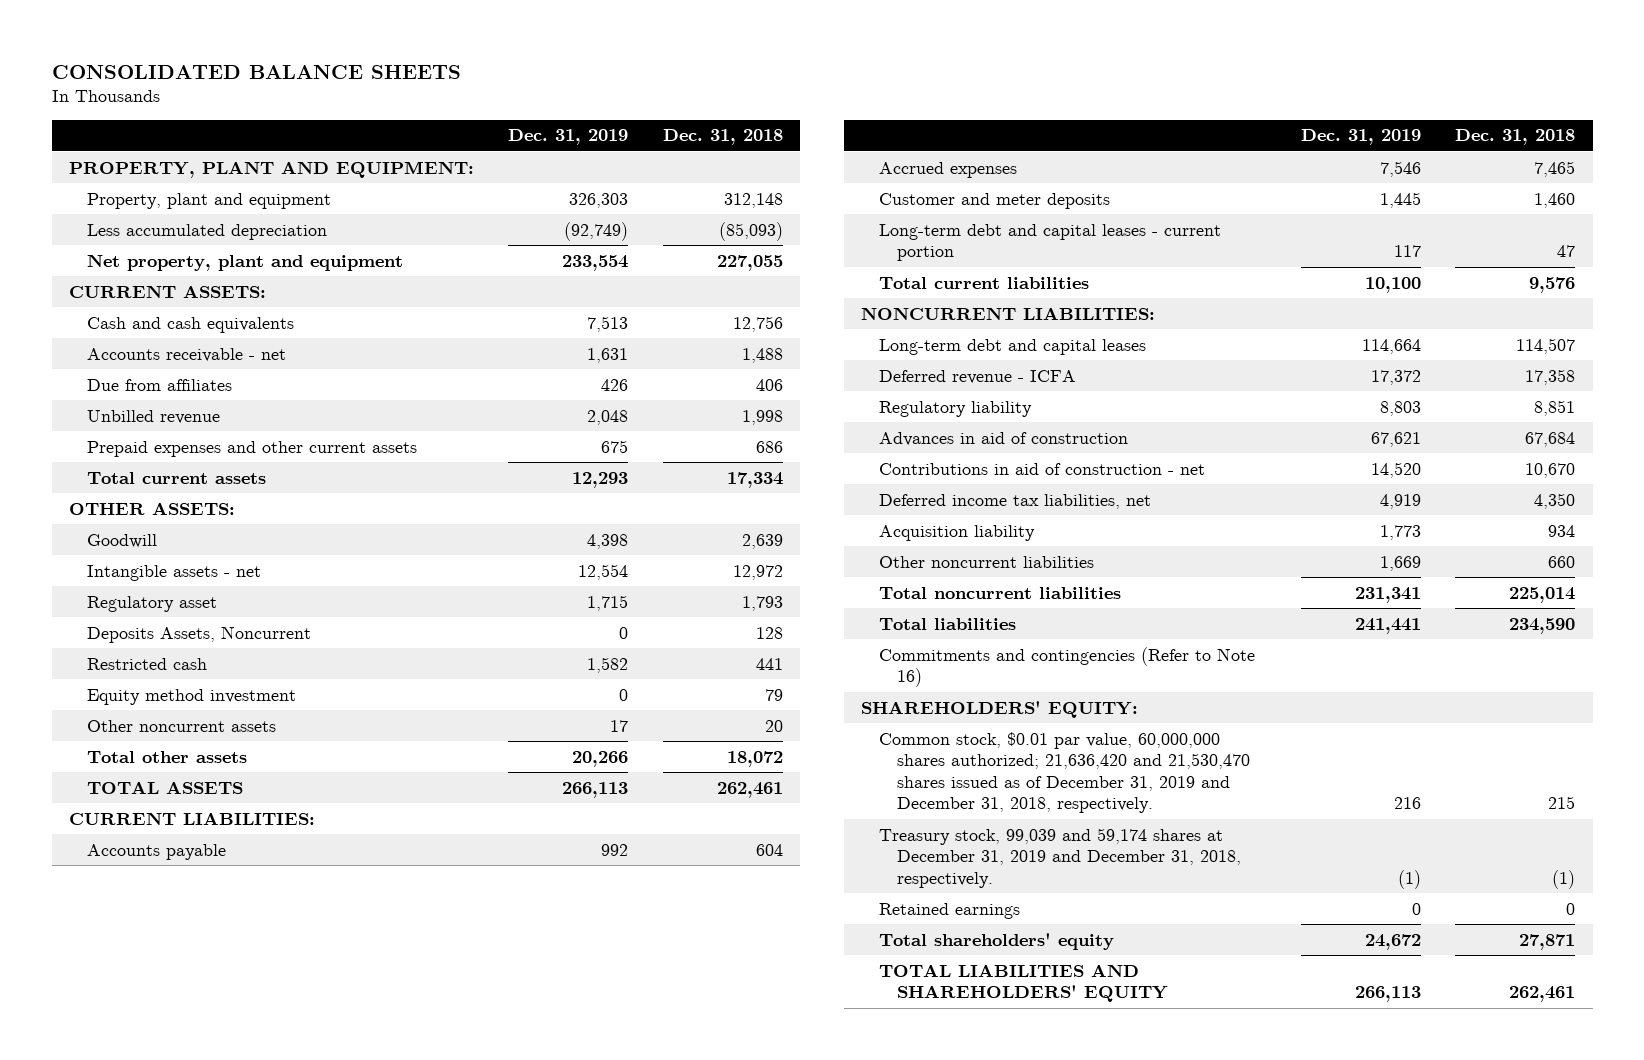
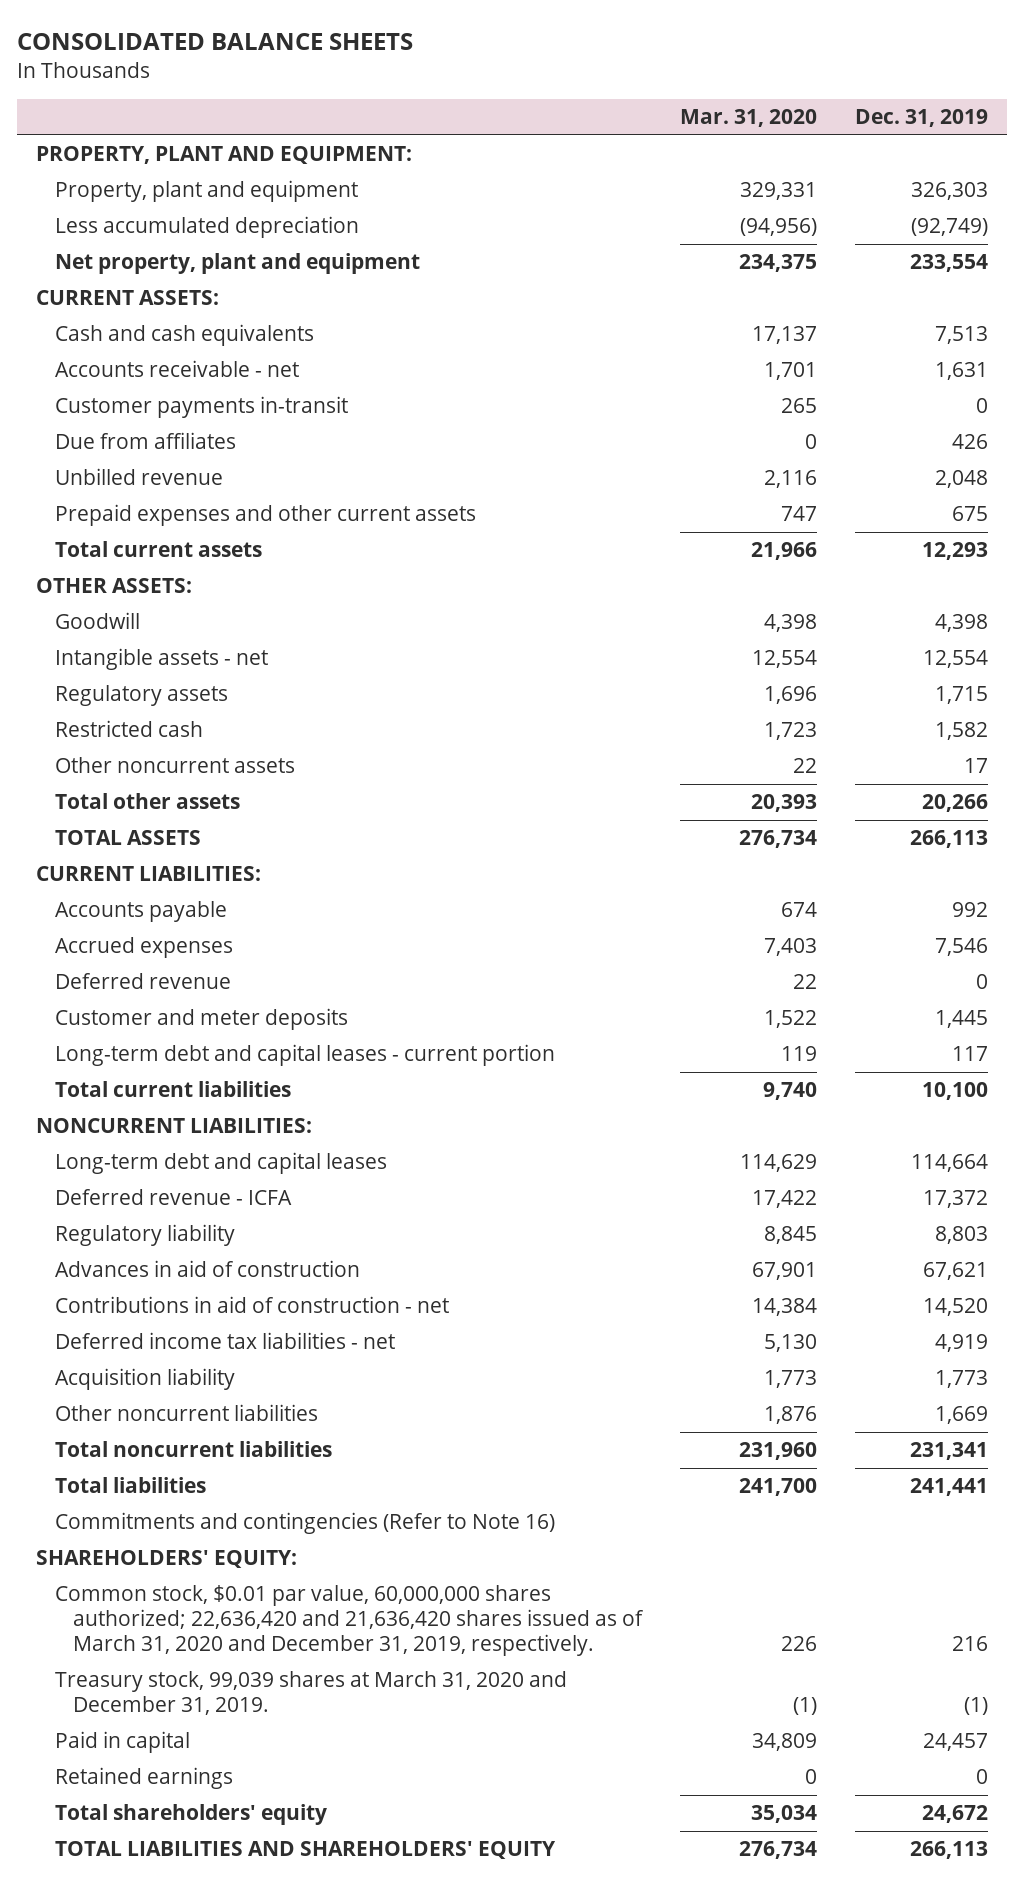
[662,129,783,146] Dec. 31, 2018 -> none
none -> [680,109,818,128] Mar. 31, 2020
none -> [54,396,348,419] Customer payments in-transit
[86,625,311,643] Deposits Assets, Noncurrent -> none
[86,595,217,612] Regulatory asset -> [54,685,228,707] Regulatory assets
[86,688,296,705] Equity method investment -> none
none -> [54,973,231,990] Deferred revenue
[878,493,1151,509] Deferred income tax liabilities, net -> [54,1332,395,1350] Deferred income tax liabilities - net
[878,731,1250,814] Common stock, $0.01 par value, 60,000,000 shares authorized; 21,636,420 and 21,530,470 shares issued as of December 31, 2019 and December 31, 2018, respectively. -> [54,1585,645,1657] Common stock, $0.01 par value, 60,000,000 shares authorized; 22,636,420 and 21,636,420 shares issued as of March 31, 2020 and December 31, 2019, respectively.
[878,827,1241,888] Treasury stock, 99,039 and 59,174 shares at December 31, 2019 and December 31, 2018, respectively. -> [54,1671,567,1716] Treasury stock, 99,039 shares at March 31, 2020 and December 31, 2019.
none -> [54,1731,190,1754] Paid in capital

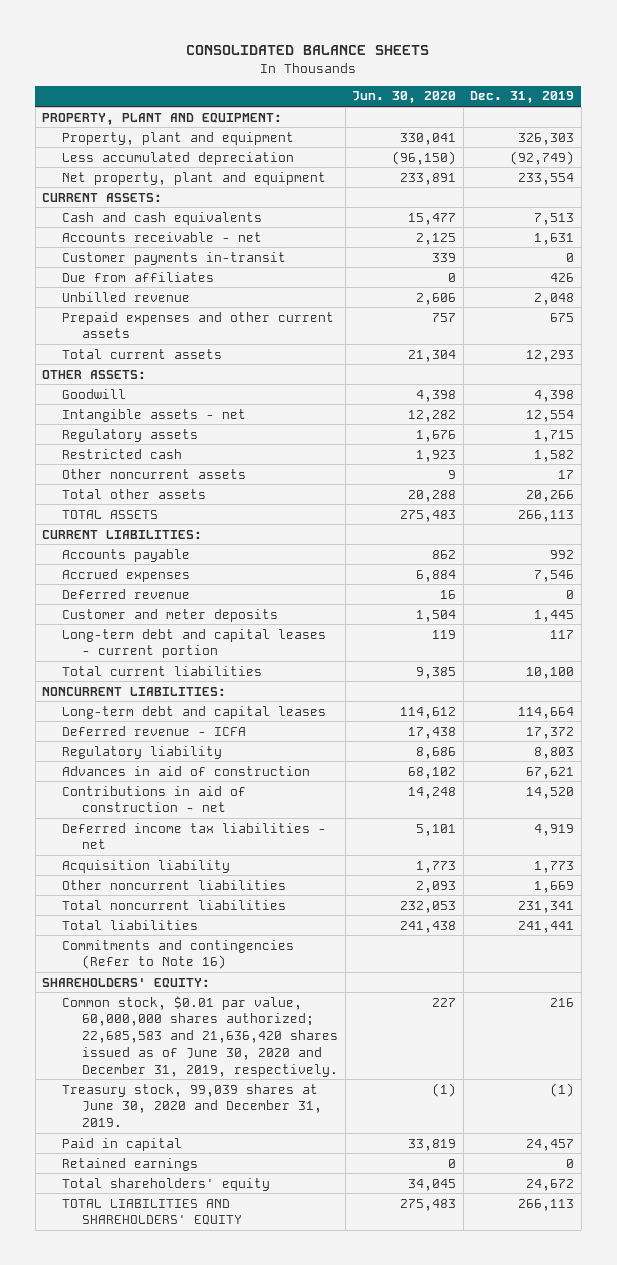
[680,109,818,128] Mar. 31, 2020 -> none
none -> [352,91,457,104] Jun. 30, 2020
[54,1585,645,1657] Common stock, $0.01 par value, 60,000,000 shares authorized; 22,636,420 and 21,636,420 shares issued as of March 31, 2020 and December 31, 2019, respectively. -> [62,995,339,1077] Common stock, $0.01 par value, 60,000,000 shares authorized; 22,685,583 and 21,636,420 shares issued as of June 30, 2020 and December 31, 2019, respectively.
[54,1671,567,1716] Treasury stock, 99,039 shares at March 31, 2020 and December 31, 2019. -> [62,1083,323,1128] Treasury stock, 99,039 shares at June 30, 2020 and December 31, 2019.

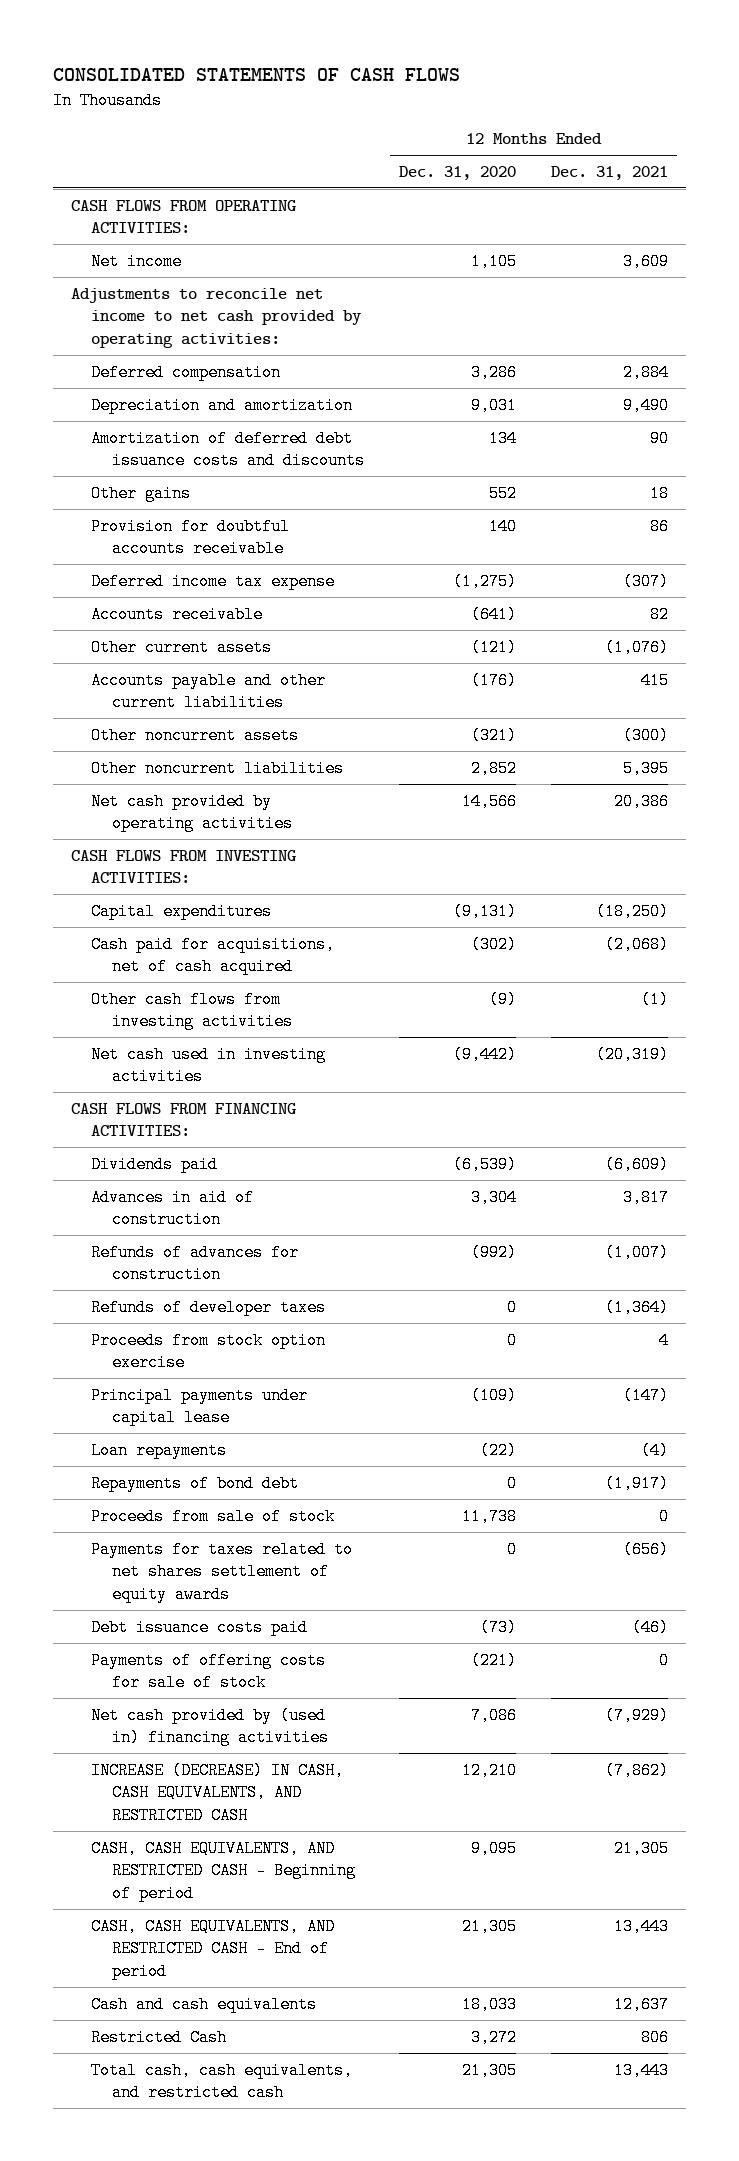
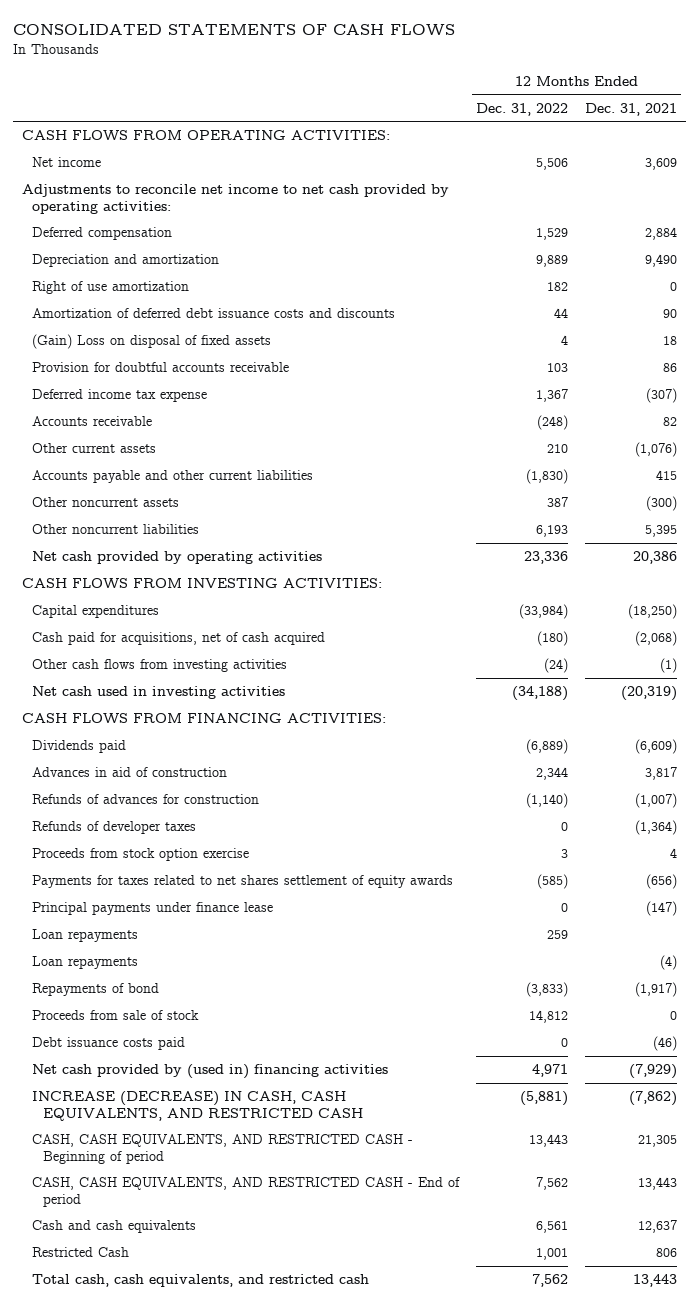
[399,165,517,180] Dec. 31, 2020 -> none
none -> [476,102,569,116] Dec. 31, 2022
none -> [32,281,190,295] Right of use amortization
[91,484,192,502] Other gains -> [32,334,272,350] (Gain) Loss on disposal of fixed assets
[91,1540,354,1603] Payments for taxes related to net shares settlement of equity awards -> [32,875,454,889] Payments for taxes related to net shares settlement of equity awards
[91,1386,309,1427] Principal payments under capital lease -> [32,902,274,916] Principal payments under finance lease
none -> [32,929,139,943] Loan repayments
[91,1474,300,1492] Repayments of bond debt -> [32,983,160,997] Repayments of bond
[91,1651,327,1692] Payments of offering costs for sale of stock -> none

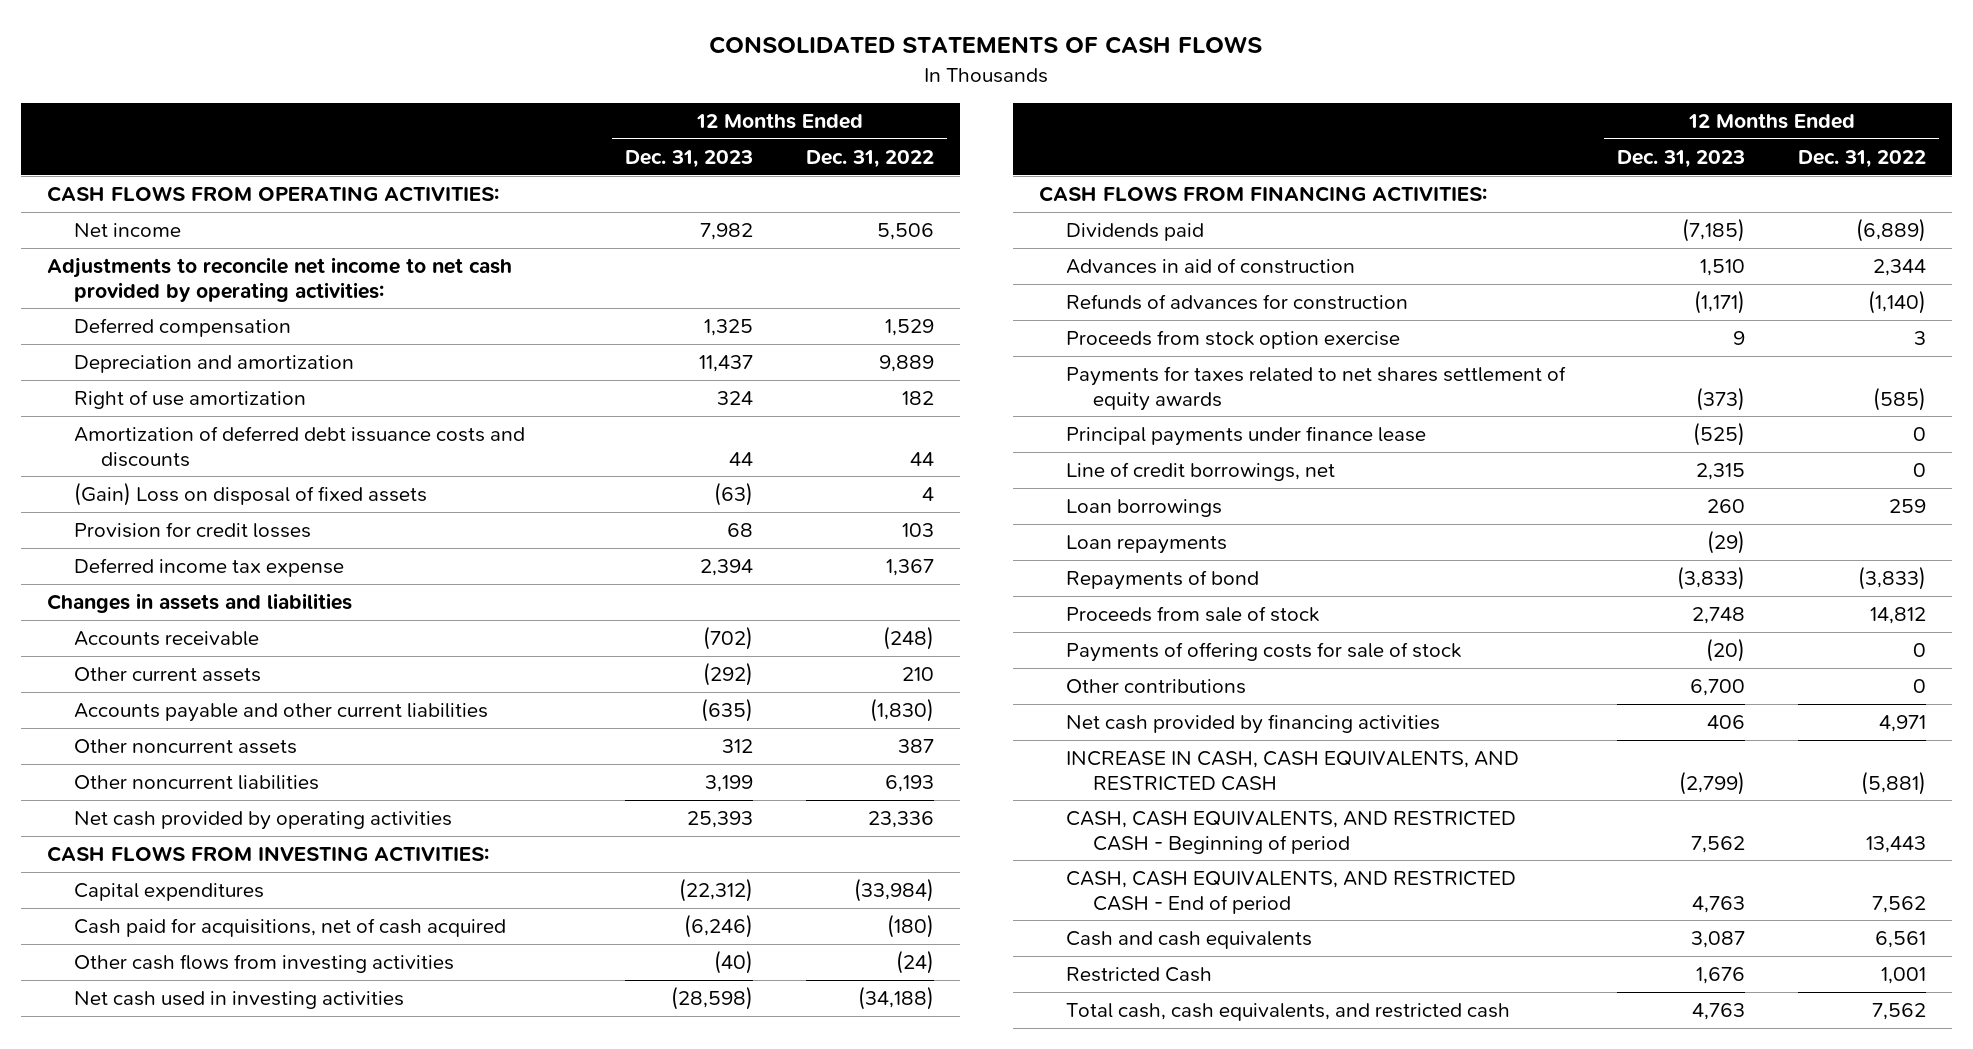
[585,102,678,116] Dec. 31, 2021 -> none
none -> [625,149,754,168] Dec. 31, 2023
[32,362,290,373] Provision for doubtful accounts receivable -> [73,522,311,539] Provision for credit losses
none -> [47,593,353,614] Changes in assets and liabilities
[32,821,197,835] Refunds of developer taxes -> none
none -> [1065,462,1335,482] Line of credit borrowings, net
[32,929,139,943] Loan repayments -> [1065,499,1222,518] Loan borrowings
[32,1037,186,1051] Debt issuance costs paid -> none
none -> [1065,642,1461,663] Payments of offering costs for sale of stock
none -> [1065,679,1246,695] Other contributions
[32,1064,389,1080] Net cash provided by (used in) financing activities -> [1065,714,1440,735] Net cash provided by financing activities
[32,1091,364,1122] INCREASE (DECREASE) IN CASH, CASH EQUIVALENTS, AND RESTRICTED CASH -> [1065,751,1519,791] INCREASE IN CASH, CASH EQUIVALENTS, AND RESTRICTED CASH

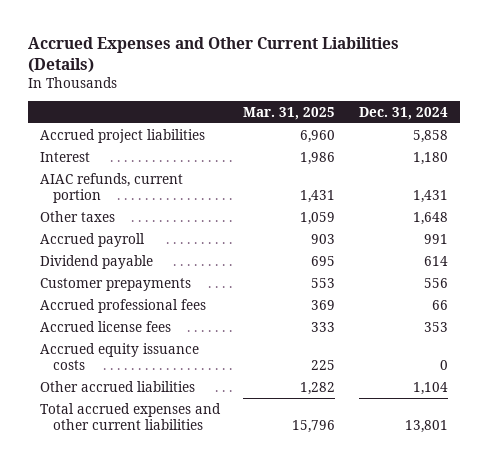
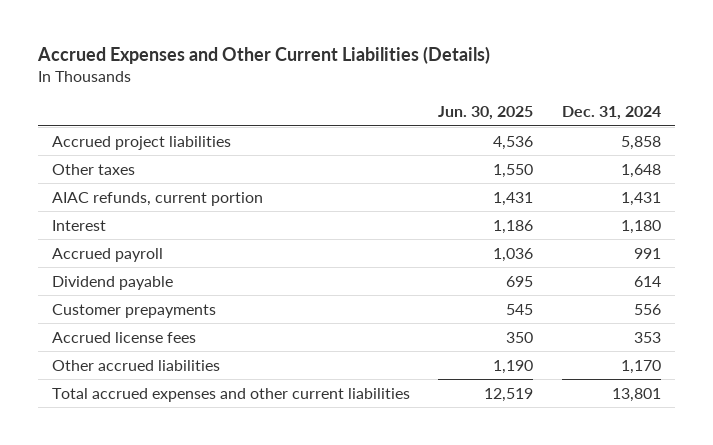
[243,106,336,120] Mar. 31, 2025 -> none
none -> [438,106,534,121] Jun. 30, 2025
[39,172,183,203] AIAC refunds, current portion -> [51,191,263,206] AIAC refunds, current portion
[39,151,90,162] Interest -> [51,219,106,231] Interest
[39,298,206,313] Accrued professional fees -> none
[39,342,199,370] Accrued equity issuance costs -> none
[412,381,448,395] 1,104 -> [620,359,661,374] 1,170

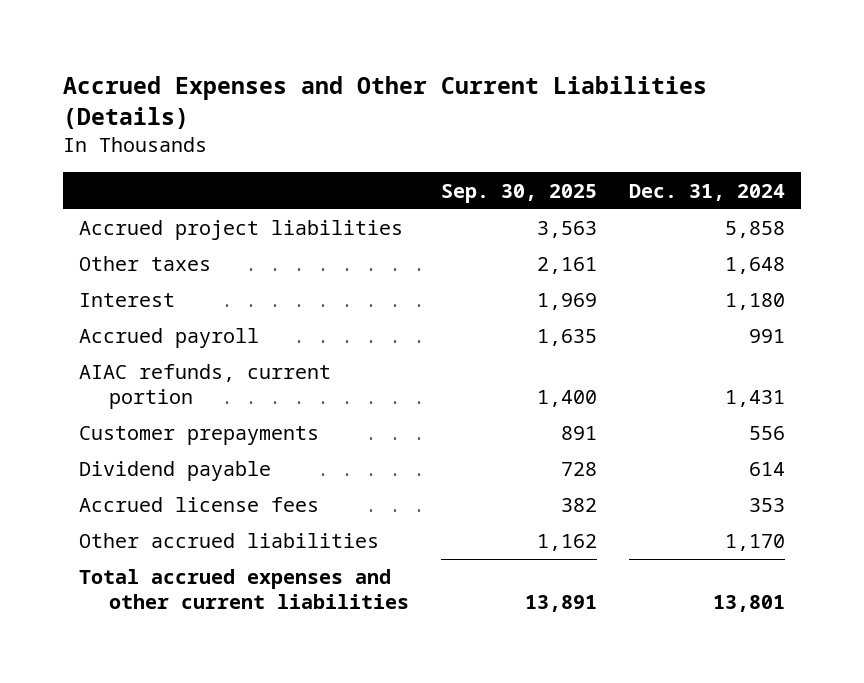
[438,106,534,121] Jun. 30, 2025 -> none
none -> [441,183,598,203] Sep. 30, 2025
[51,191,263,206] AIAC refunds, current portion -> [78,364,331,409] AIAC refunds, current portion
[51,275,173,290] Dividend payable -> [78,461,271,482] Dividend payable

